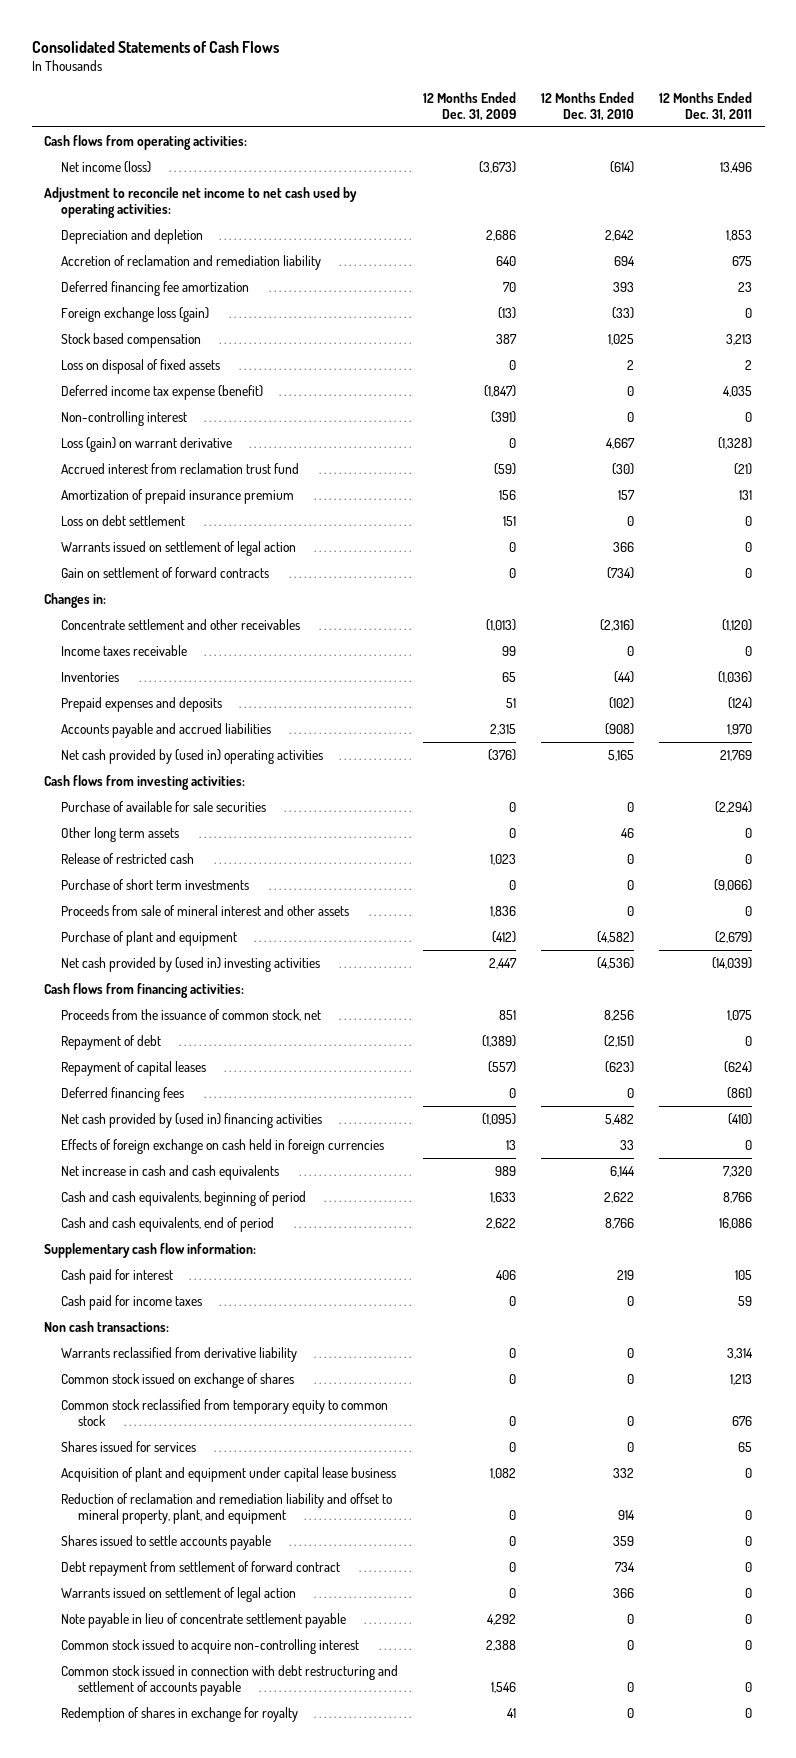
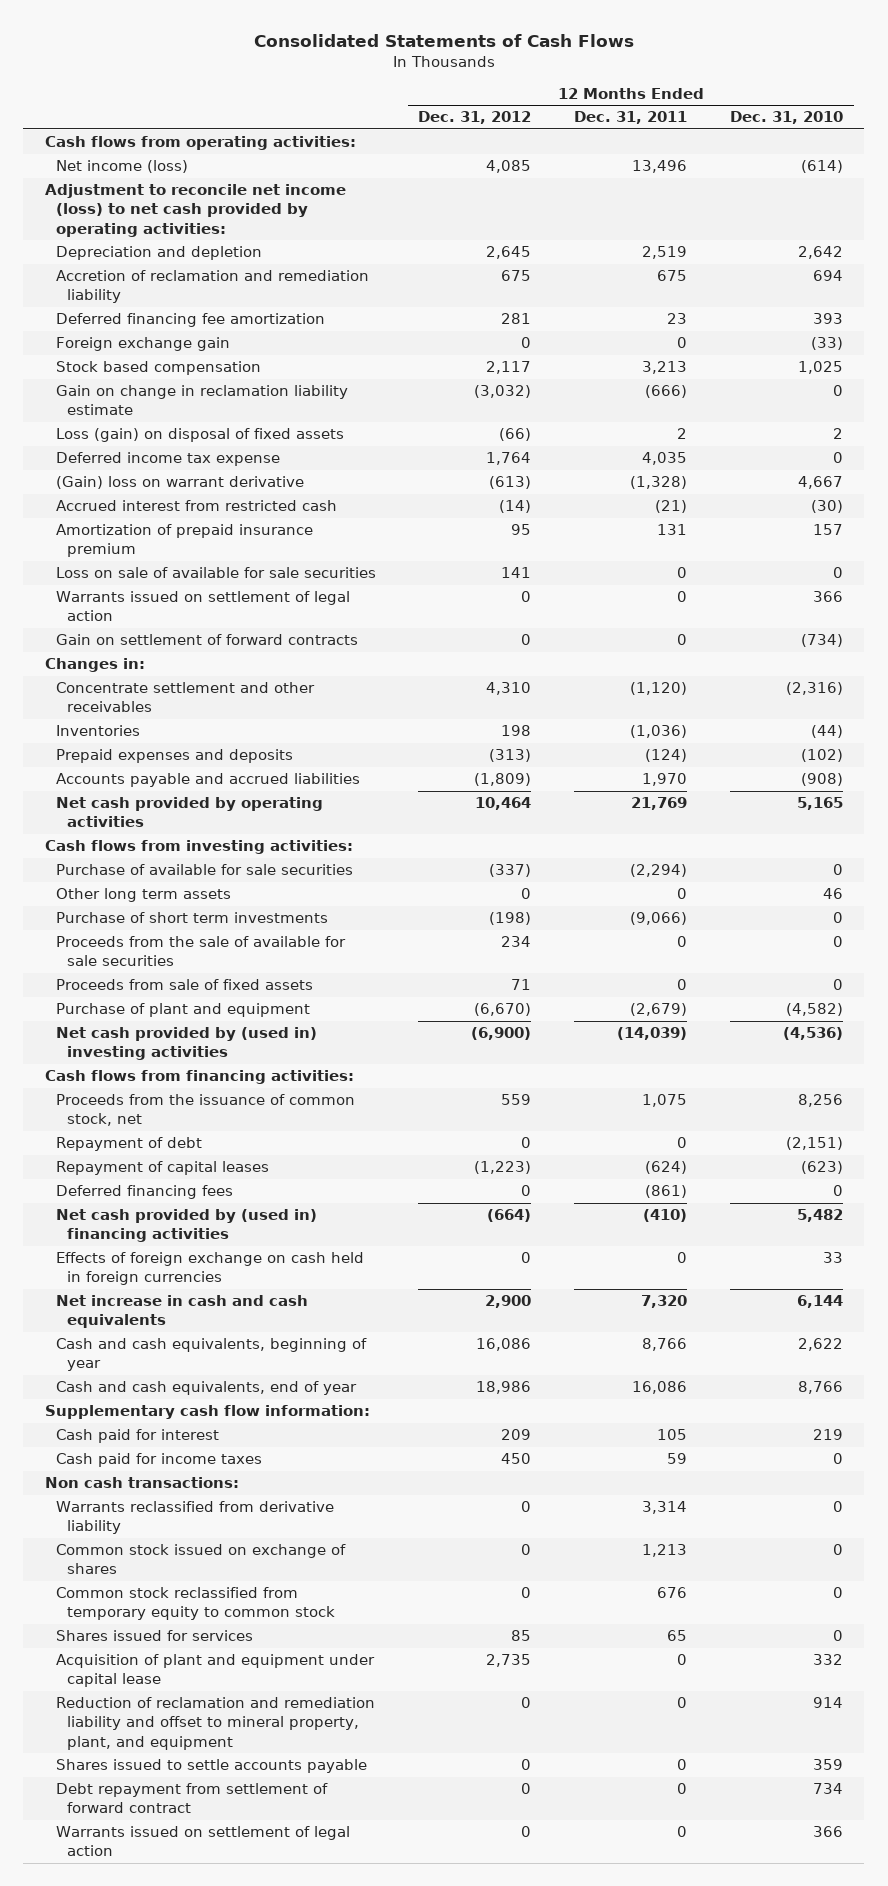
[423,91,517,121] 12 Months Ended Dec. 31, 2009 -> none
none -> [418,111,532,125] Dec. 31, 2012
[44,186,358,218] Adjustment to reconcile net income to net cash used by operating activities: -> [44,184,346,237] Adjustment to reconcile net income (loss) to net cash provided by operating activities:
[726,229,753,241] 1,853 -> [642,246,688,260] 2,519
[61,306,210,322] Foreign exchange loss (gain) -> [55,337,230,352] Foreign exchange gain
[61,410,188,426] Non-controlling interest -> none
none -> [55,385,348,416] Gain on change in reclamation liability estimate
[61,358,221,374] Loss on disposal of fixed assets -> [55,428,344,443] Loss (gain) on disposal of fixed assets
[61,384,264,400] Deferred income tax expense (benefit) -> [55,452,280,467] Deferred income tax expense
[61,436,233,452] Loss (gain) on warrant derivative -> [55,476,304,490] (Gain) loss on warrant derivative
[61,462,300,474] Accrued interest from reclamation trust fund -> [55,500,337,512] Accrued interest from restricted cash
[61,514,186,526] Loss on debt settlement -> none
none -> [55,567,376,579] Loss on sale of available for sale securities
[61,644,188,656] Income taxes receivable -> none
[61,748,324,764] Net cash provided by (used in) operating activities -> [55,797,323,828] Net cash provided by operating activities
[61,852,195,864] Release of restricted cash -> none
none -> [55,936,346,967] Proceeds from the sale of available for sale securities
[61,904,350,916] Proceeds from sale of mineral interest and other assets -> [55,979,313,991] Proceeds from sale of fixed assets
[61,1190,307,1206] Cash and cash equivalents, beginning of period -> [55,1338,367,1372] Cash and cash equivalents, beginning of year
[61,1216,275,1232] Cash and cash equivalents, end of period -> [55,1381,357,1396] Cash and cash equivalents, end of year
[61,1466,397,1482] Acquisition of plant and equipment under capital lease business -> [55,1654,375,1688] Acquisition of plant and equipment under capital lease
[61,1612,347,1628] Note payable in lieu of concentrate settlement payable -> none
[61,1638,360,1654] Common stock issued to acquire non-controlling interest -> none
[61,1664,399,1696] Common stock issued in connection with debt restructuring and settlement of accounts payable -> none
[61,1706,299,1722] Redemption of shares in exchange for royalty -> none

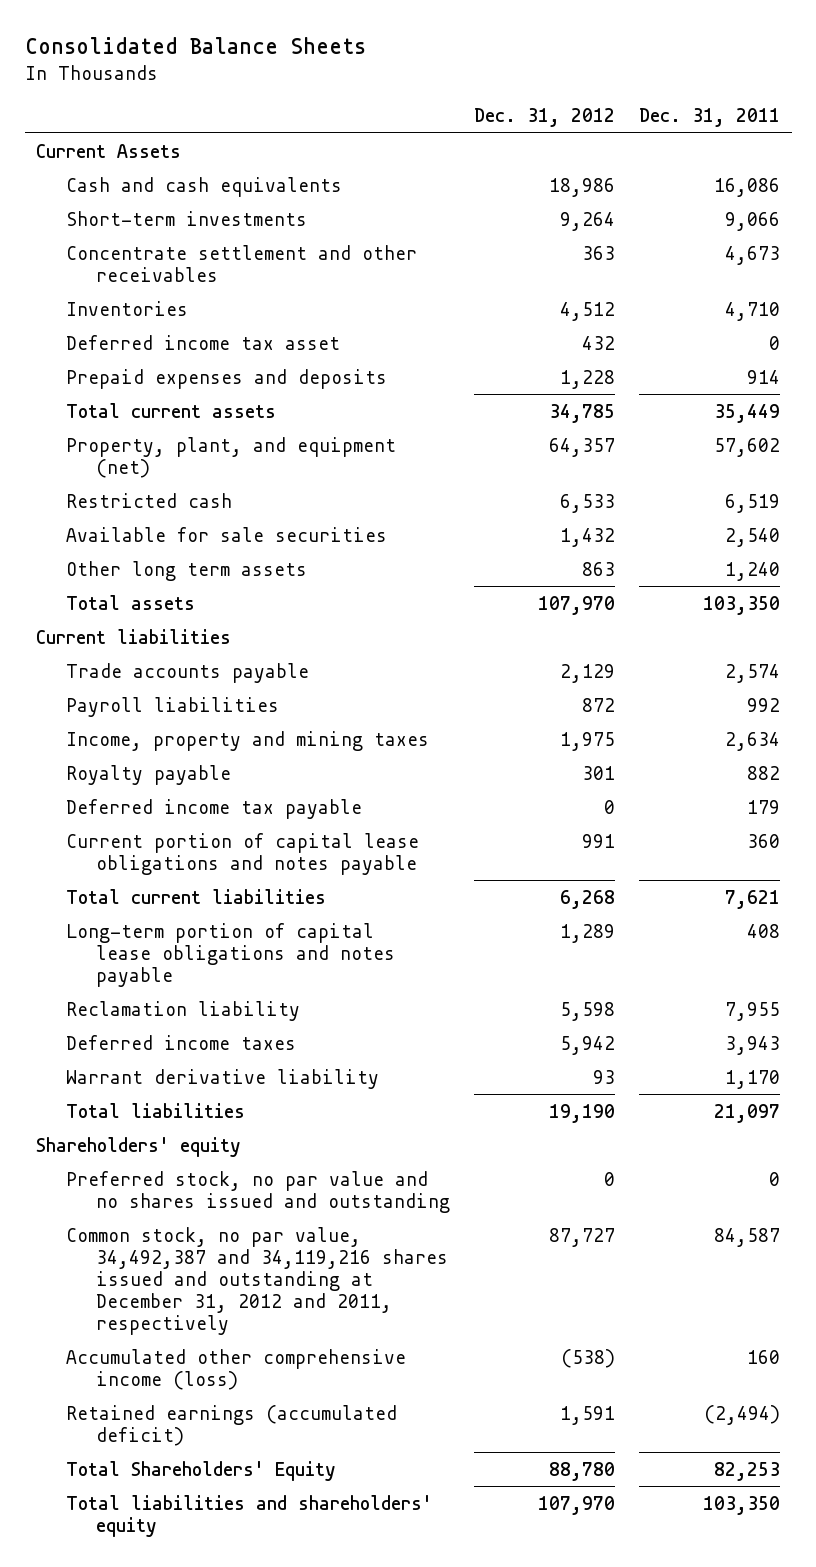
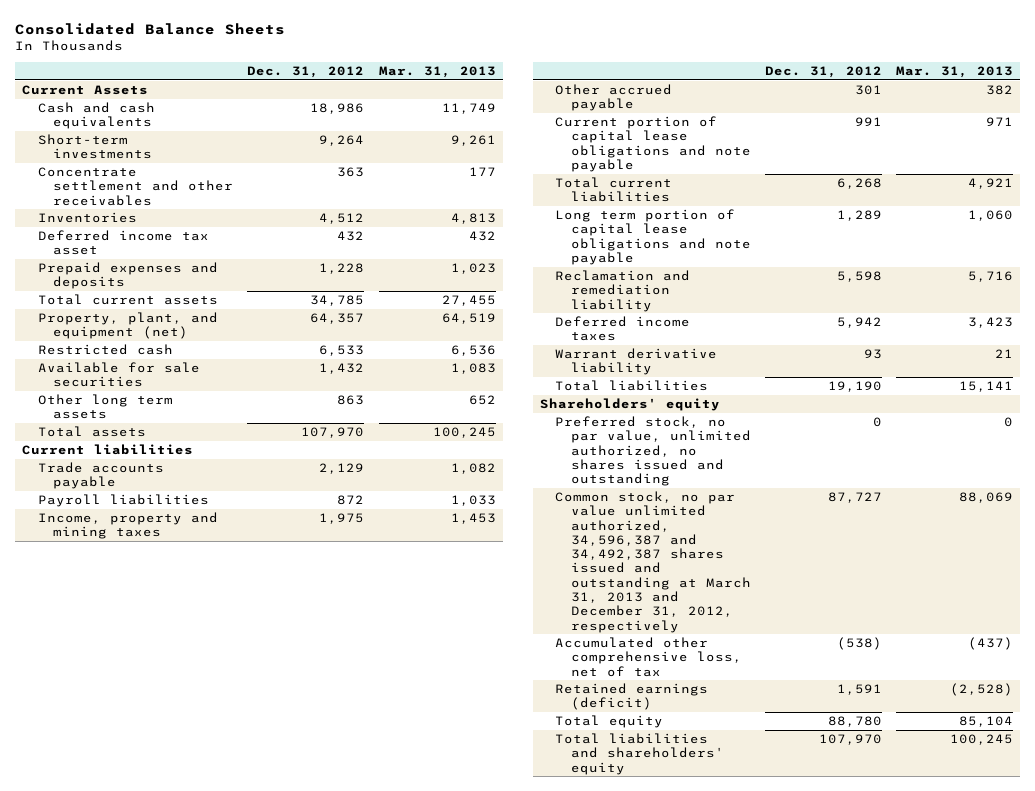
[638,108,780,128] Dec. 31, 2011 -> none
none -> [378,65,496,78] Mar. 31, 2013
[66,764,232,785] Royalty payable -> none
[66,798,363,819] Deferred income tax payable -> none
none -> [555,84,673,112] Other accrued payable
[66,832,420,875] Current portion of capital lease obligations and notes payable -> [555,116,751,172] Current portion of capital lease obligations and note payable
[66,922,396,987] Long-term portion of capital lease obligations and notes payable -> [555,209,751,265] Long term portion of capital lease obligations and note payable
[66,1000,301,1021] Reclamation liability -> [555,270,691,312] Reclamation and remediation liability
[66,1170,451,1213] Preferred stock, no par value and no shares issued and outstanding -> [555,416,751,487] Preferred stock, no par value, unlimited authorized, no shares issued and outstanding
[66,1226,449,1335] Common stock, no par value, 34,492,387 and 34,119,216 shares issued and outstanding at December 31, 2012 and 2011, respectively -> [555,491,751,633] Common stock, no par value unlimited authorized, 34,596,387 and 34,492,387 shares issued and outstanding at March 31, 2013 and December 31, 2012, respectively
[66,1348,407,1390] Accumulated other comprehensive income (loss) -> [555,637,742,677] Accumulated other comprehensive loss, net of tax
[66,1404,398,1446] Retained earnings (accumulated deficit) -> [555,683,709,711] Retained earnings (deficit)
[66,1460,337,1481] Total Shareholders' Equity -> [555,715,664,729] Total equity

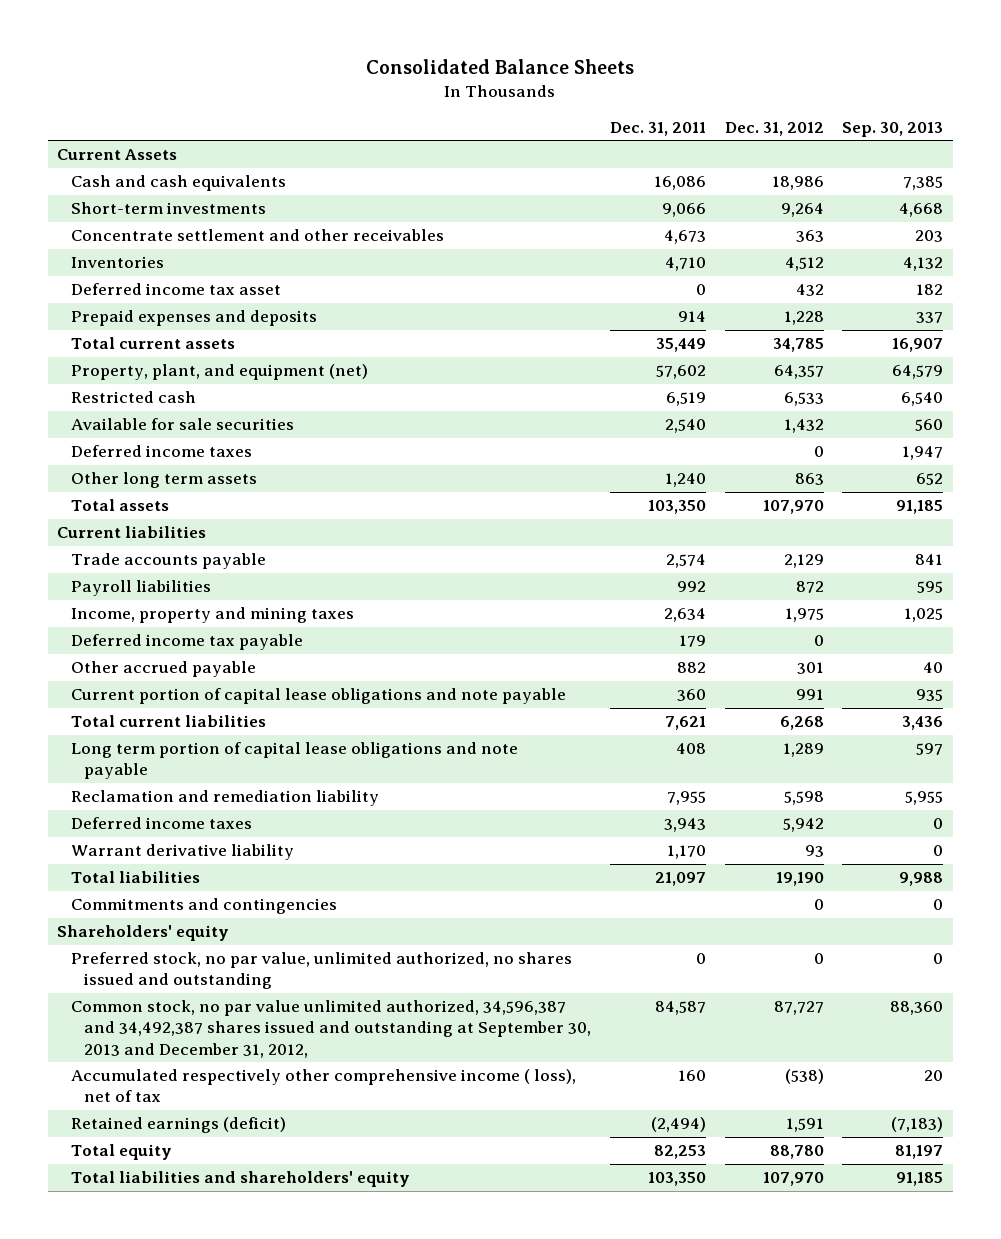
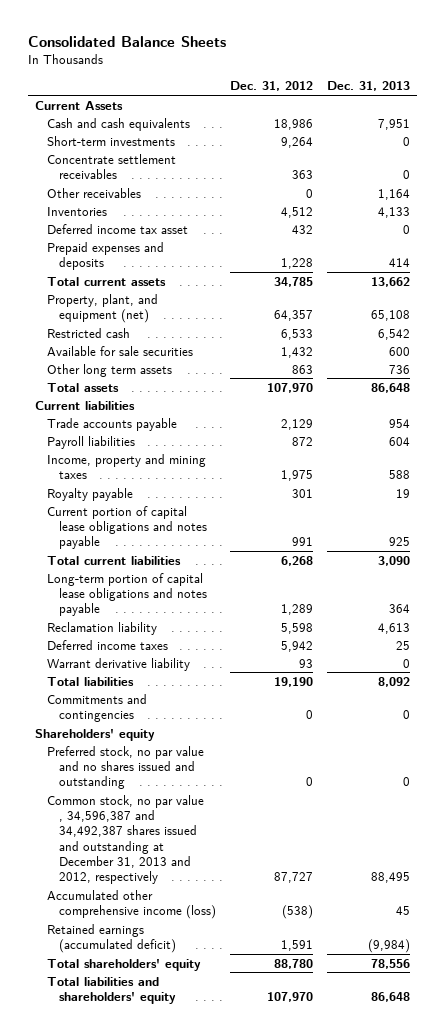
[610,121,707,136] Dec. 31, 2011 -> none
[842,121,944,137] Sep. 30, 2013 -> none
none -> [326,81,410,92] Dec. 31, 2013
none -> [47,153,177,179] Concentrate settlement receivables
[70,229,444,242] Concentrate settlement and other receivables -> [47,187,142,198] Other receivables
[795,230,824,243] 363 -> [306,188,314,198] 0
[70,445,252,458] Deferred income taxes -> none
[70,634,303,651] Deferred income tax payable -> none
[70,661,256,678] Other accrued payable -> none
none -> [47,487,134,501] Royalty payable
[70,688,566,705] Current portion of capital lease obligations and note payable -> [47,505,208,550] Current portion of capital lease obligations and notes payable
[70,742,518,780] Long term portion of capital lease obligations and note payable -> [47,572,208,617] Long-term portion of capital lease obligations and notes payable
[70,790,379,807] Reclamation and remediation liability -> [47,621,158,635] Reclamation liability
[70,952,572,990] Preferred stock, no par value, unlimited authorized, no shares issued and outstanding -> [47,745,205,790] Preferred stock, no par value and no shares issued and outstanding
[70,1000,592,1058] Common stock, no par value unlimited authorized, 34,596,387 and 34,492,387 shares issued and outstanding at September 30, 2013 and December 31, 2012, -> [47,794,205,885] Common stock, no par value , 34,596,387 and 34,492,387 shares issued and outstanding at December 31, 2013 and 2012, respectively
[70,1069,576,1103] Accumulated respectively other comprehensive income ( loss), net of tax -> [47,889,217,919] Accumulated other comprehensive income (loss)
[70,1117,286,1134] Retained earnings (deficit) -> [47,923,177,953] Retained earnings (accumulated deficit)
[70,1144,172,1161] Total equity -> [47,958,202,971] Total shareholders' equity

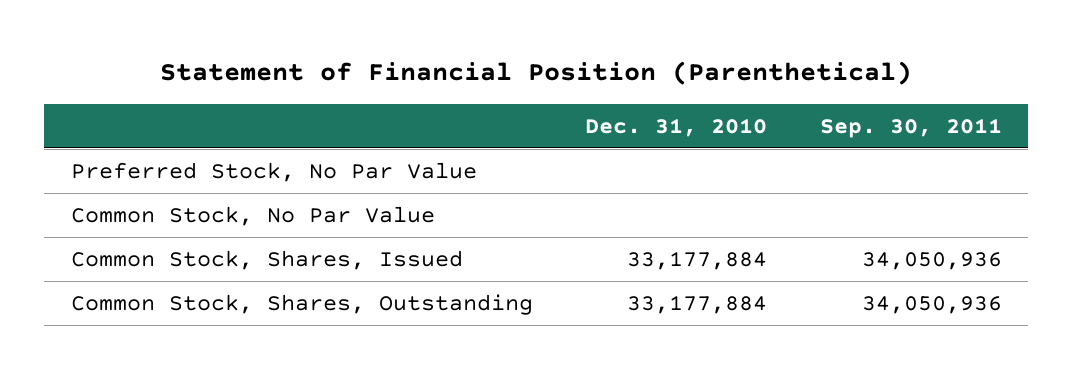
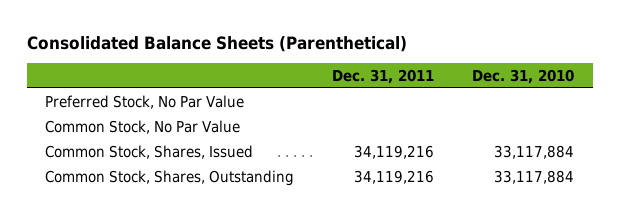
[160,61,913,86] Statement of Financial Position (Parenthetical) -> [26,35,407,52] Consolidated Balance Sheets (Parenthetical)
[819,117,1002,138] Sep. 30, 2011 -> none
none -> [332,68,435,84] Dec. 31, 2011
[627,251,768,271] 33,177,884 -> [494,144,575,159] 33,117,884
[627,295,768,315] 33,177,884 -> [494,169,575,184] 33,117,884

